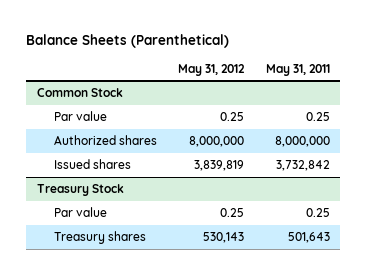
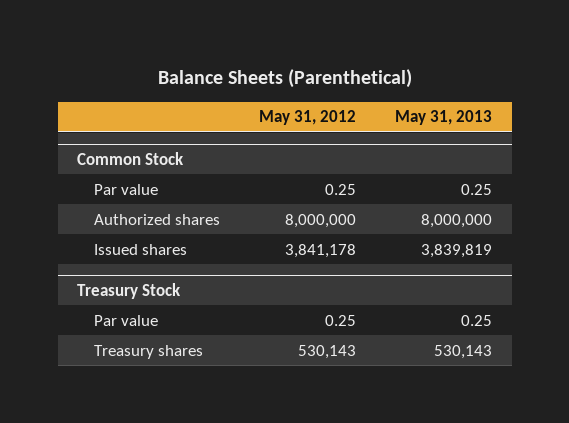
[265,63,330,76] May 31, 2011 -> none
none -> [395,110,493,126] May 31, 2013
[194,160,245,172] 3,839,819 -> [285,243,357,258] 3,841,178

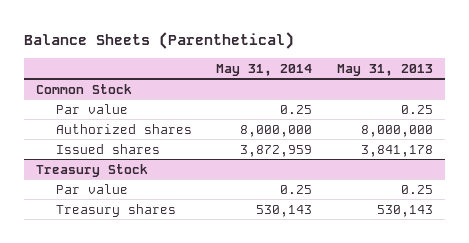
[259,110,357,126] May 31, 2012 -> none
none -> [216,63,313,76] May 31, 2014
[421,243,493,258] 3,839,819 -> [360,144,433,157] 3,841,178

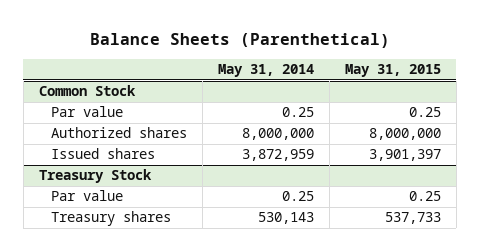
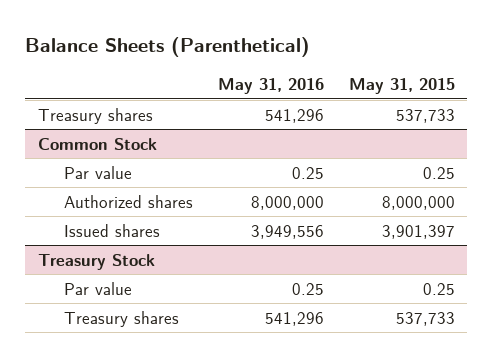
[217,64,314,78] May 31, 2014 -> none
none -> [218,77,325,94] May 31, 2016
none -> [37,107,153,124] Treasury shares

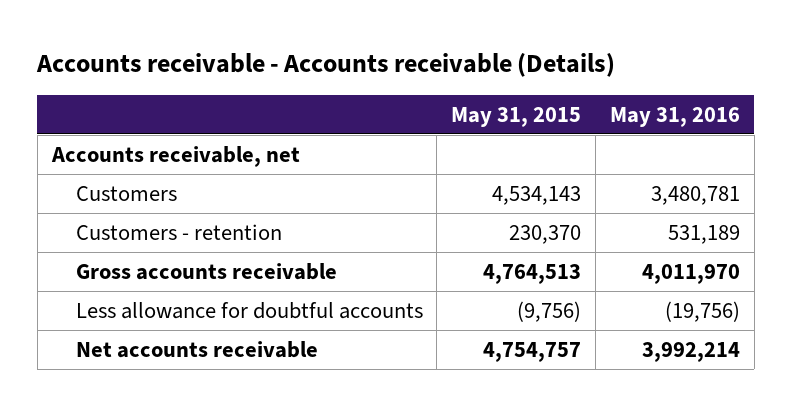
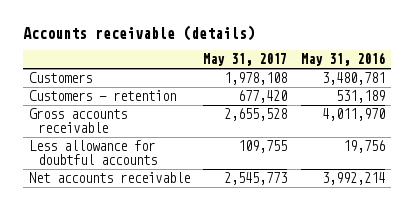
[36,53,616,78] Accounts receivable - Accounts receivable (Details) -> [22,25,255,42] Accounts receivable (details)
[451,106,582,127] May 31, 2015 -> none
none -> [203,53,288,67] May 31, 2017
[50,145,300,167] Accounts receivable, net -> none
[665,300,741,322] (19,756) -> [342,140,385,154] 19,756

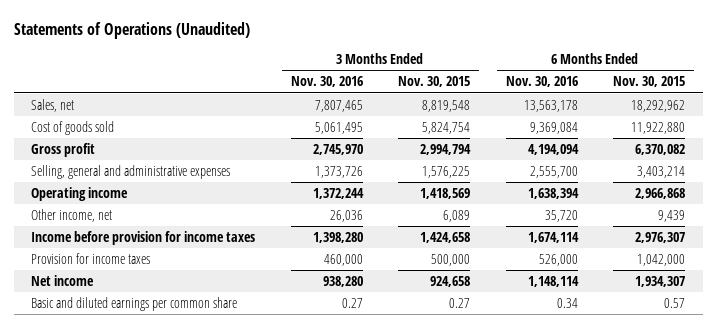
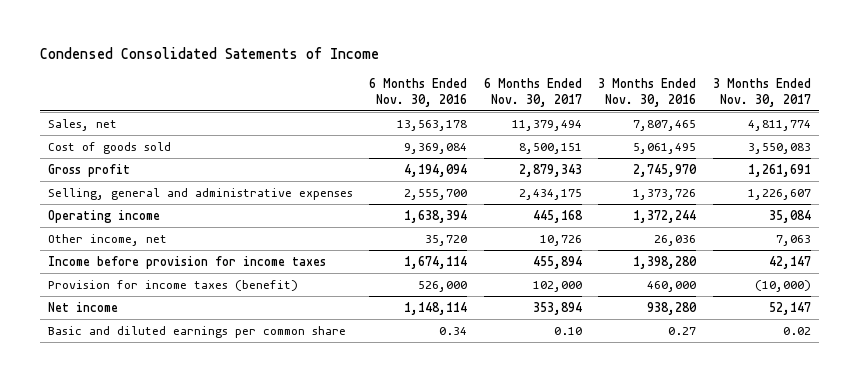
[13,21,250,39] Statements of Operations (Unaudited) -> [39,47,379,60] Condensed Consolidated Satements of Income
[398,76,471,88] Nov. 30, 2015 -> none
[613,76,686,88] Nov. 30, 2015 -> none
none -> [483,77,582,107] 6 Months Ended Nov. 30, 2017
none -> [712,77,811,107] 3 Months Ended Nov. 30, 2017
[31,252,151,264] Provision for income taxes -> [48,279,299,291] Provision for income taxes (benefit)

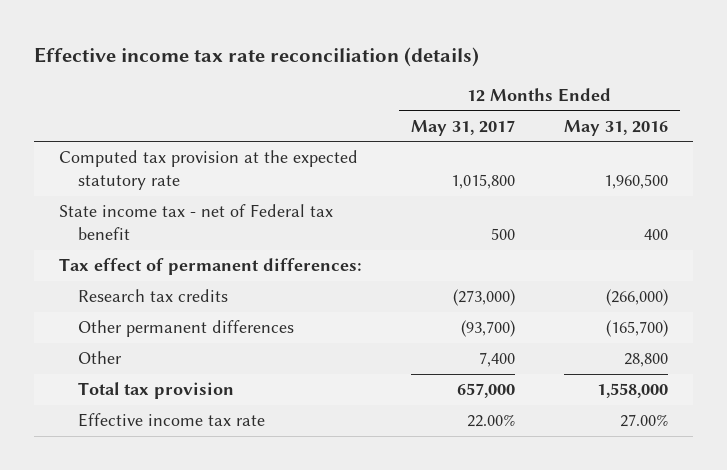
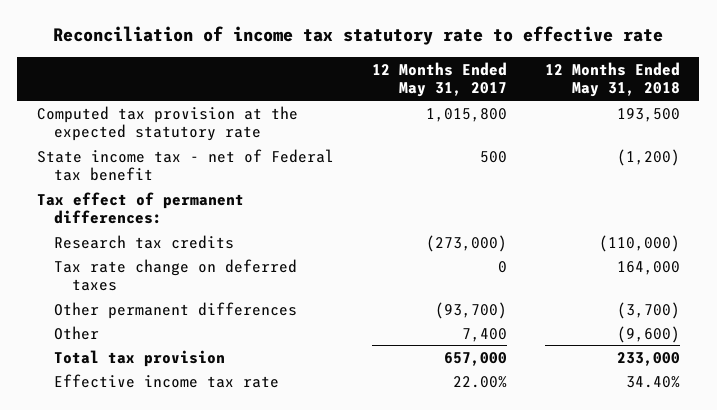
[34,46,480,67] Effective income tax rate reconciliation (details) -> [53,26,664,46] Reconciliation of income tax statutory rate to effective rate
[564,119,669,136] May 31, 2016 -> none
none -> [545,61,681,98] 12 Months Ended May 31, 2018
none -> [54,258,298,292] Tax rate change on deferred taxes

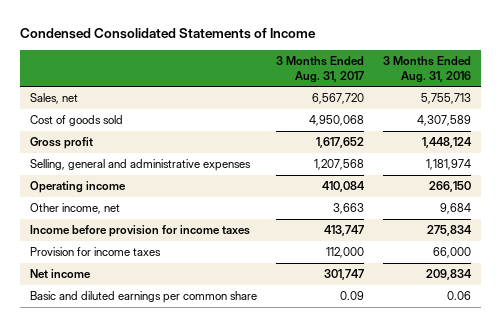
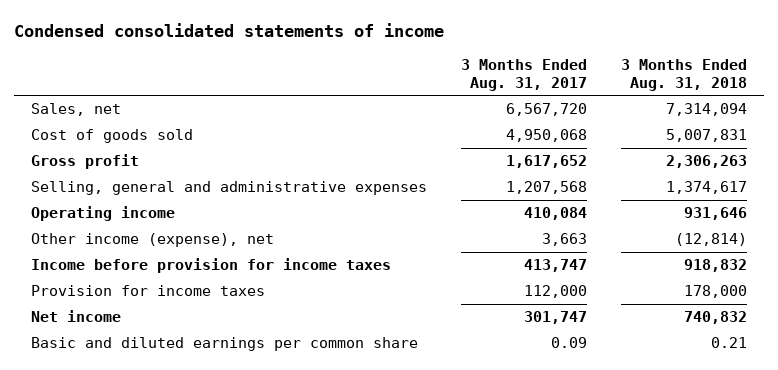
[20,28,317,40] Condensed Consolidated Statements of Income -> [14,23,445,38] Condensed consolidated statements of income
[383,56,472,83] 3 Months Ended Aug. 31, 2016 -> none
none -> [620,58,747,91] 3 Months Ended Aug. 31, 2018
[29,203,120,215] Other income, net -> [31,233,275,248] Other income (expense), net

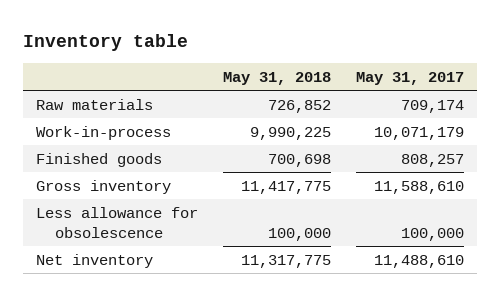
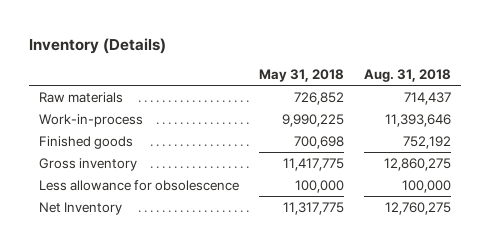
[23,34,189,52] Inventory table -> [28,37,166,54] Inventory (Details)
[356,71,465,85] May 31, 2017 -> none
none -> [364,69,452,83] Aug. 31, 2018
[35,253,153,268] Net inventory -> [38,201,122,215] Net Inventory

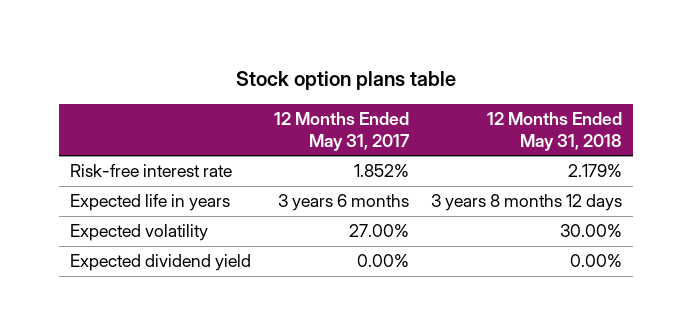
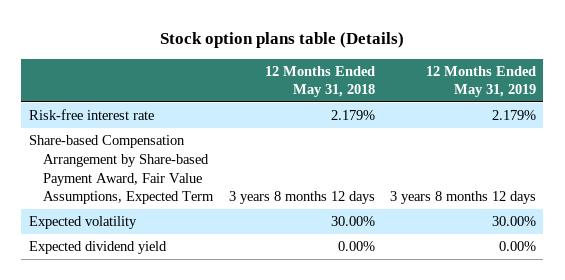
[236,71,457,91] Stock option plans table -> [160,31,405,48] Stock option plans table (Details)
[273,111,410,151] 12 Months Ended May 31, 2017 -> none
none -> [425,65,536,98] 12 Months Ended May 31, 2019
[70,194,231,212] Expected life in years -> [28,135,215,205] Share-based Compensation Arrangement by Share-based Payment Award, Fair Value Assumptions, Expected Term

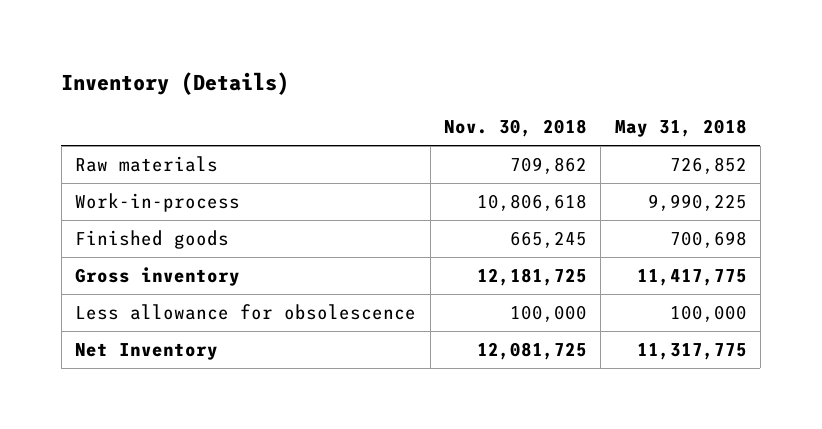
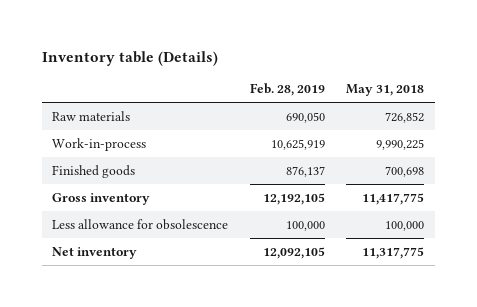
[61,72,290,96] Inventory (Details) -> [41,51,218,67] Inventory table (Details)
[443,119,587,138] Nov. 30, 2018 -> none
none -> [249,83,325,97] Feb. 28, 2019
[75,342,219,360] Net Inventory -> [52,246,138,259] Net inventory

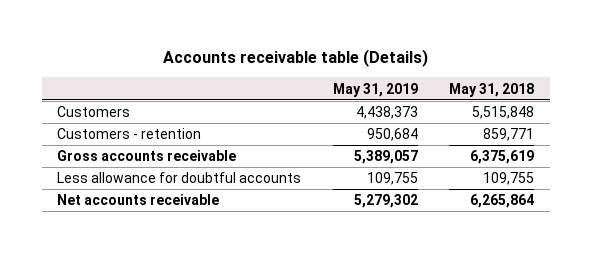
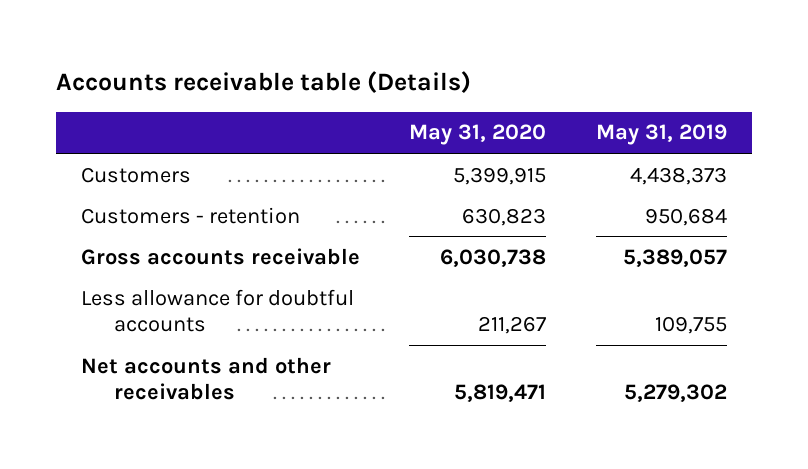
[449,82,535,97] May 31, 2018 -> none
none -> [409,124,547,146] May 31, 2020
[57,194,220,206] Net accounts receivable -> [80,356,331,400] Net accounts and other receivables

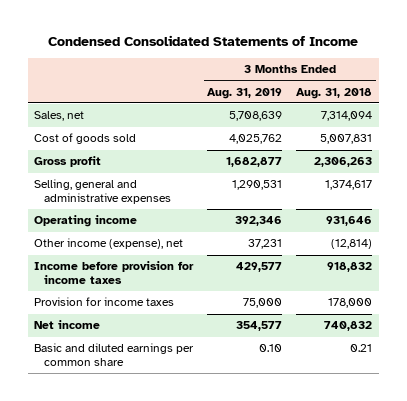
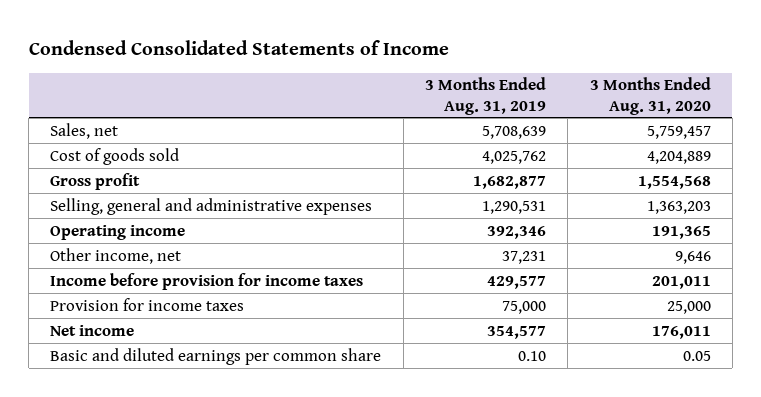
[296,87,373,99] Aug. 31, 2018 -> none
none -> [589,77,711,115] 3 Months Ended Aug. 31, 2020
[34,238,184,250] Other income (expense), net -> [50,247,182,264] Other income, net

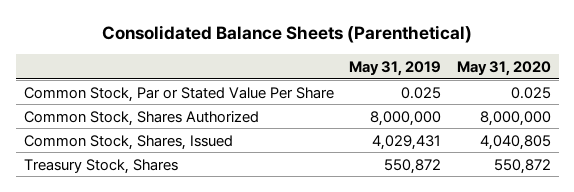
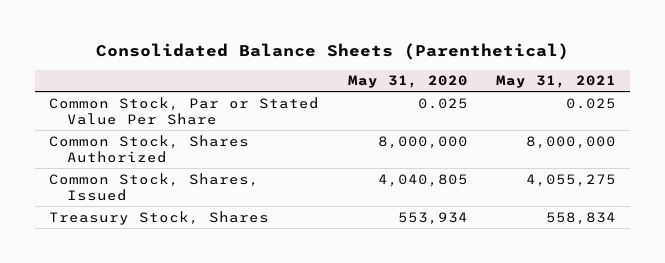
[349,61,442,77] May 31, 2019 -> none
none -> [495,75,616,89] May 31, 2021
[493,158,551,174] 550,872 -> [397,211,468,225] 553,934

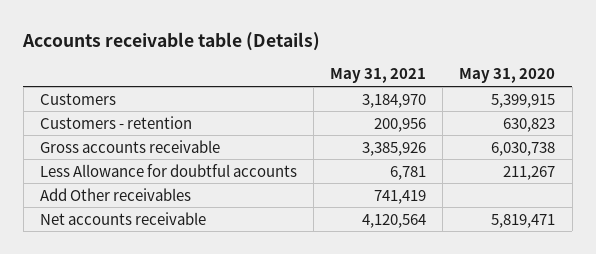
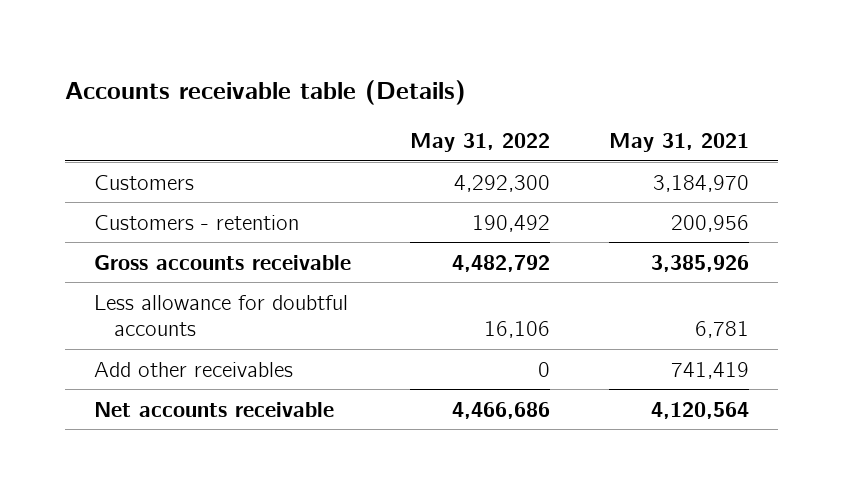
[459,68,556,84] May 31, 2020 -> none
none -> [409,133,550,153] May 31, 2022
[40,163,298,177] Less Allowance for doubtful accounts -> [94,294,349,337] Less allowance for doubtful accounts
[40,187,192,201] Add Other receivables -> [94,361,294,377] Add other receivables

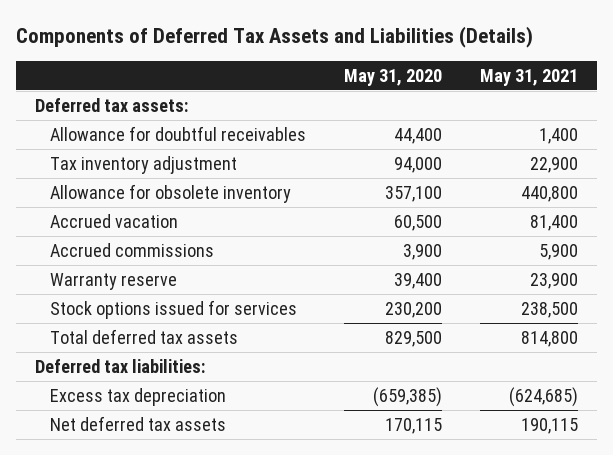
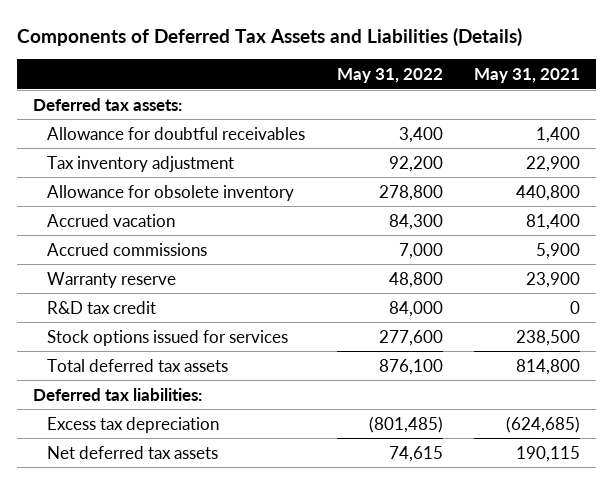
[343,68,442,86] May 31, 2020 -> none
none -> [336,67,443,83] May 31, 2022
none -> [47,300,157,314] R&D tax credit

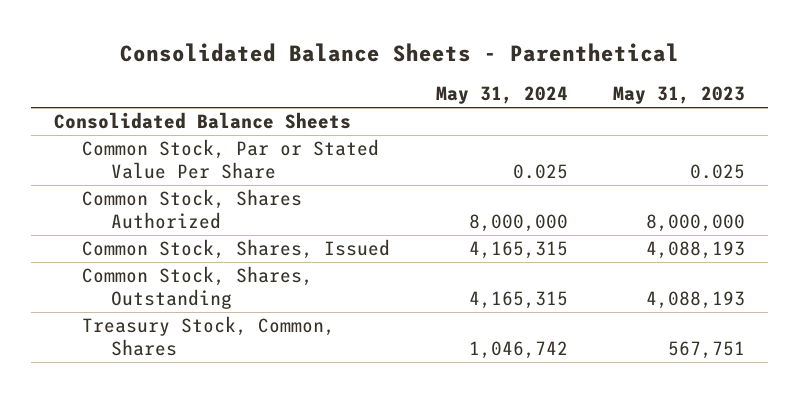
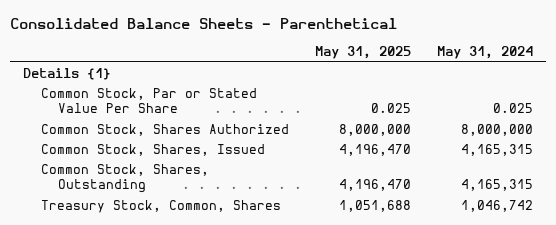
[613,86,746,105] May 31, 2023 -> none
none -> [314,46,411,60] May 31, 2025
[53,112,351,130] Consolidated Balance Sheets -> [23,67,112,80] Details {1}

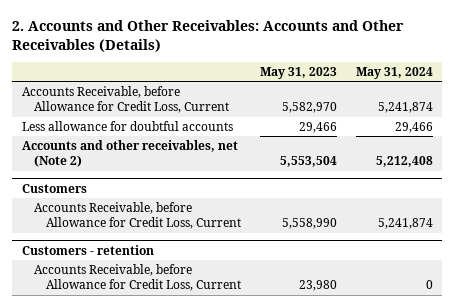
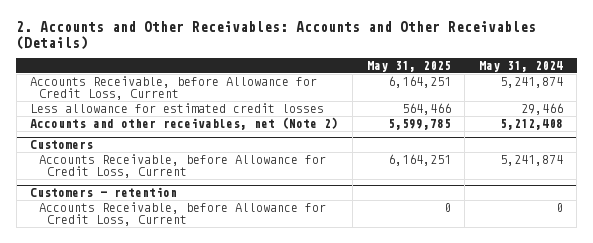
[259,66,337,79] May 31, 2023 -> none
none -> [366,60,451,72] May 31, 2025
[21,121,233,132] Less allowance for doubtful accounts -> [30,103,325,114] Less allowance for estimated credit losses

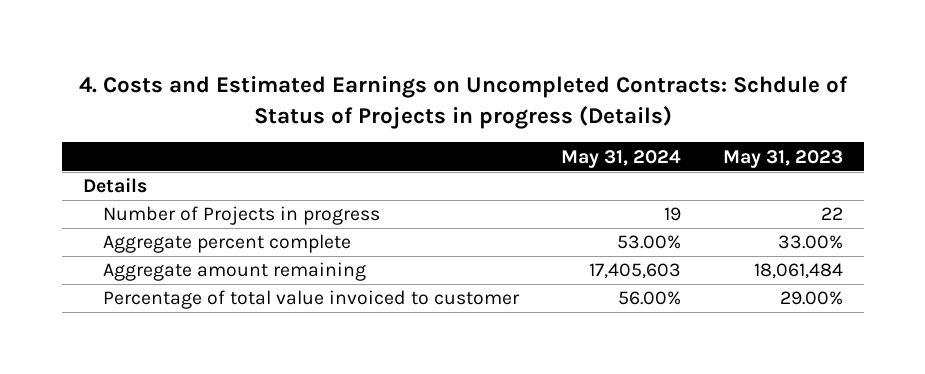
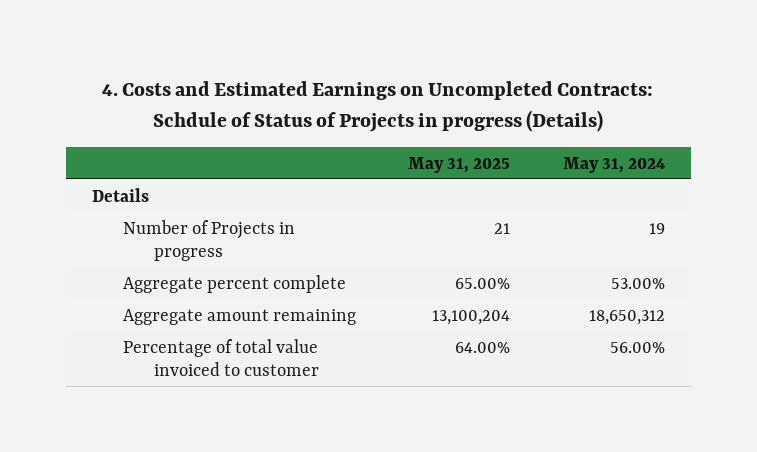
[722,149,843,168] May 31, 2023 -> none
none -> [408,156,511,173] May 31, 2025
[588,263,681,280] 17,405,603 -> [589,309,666,325] 18,650,312

